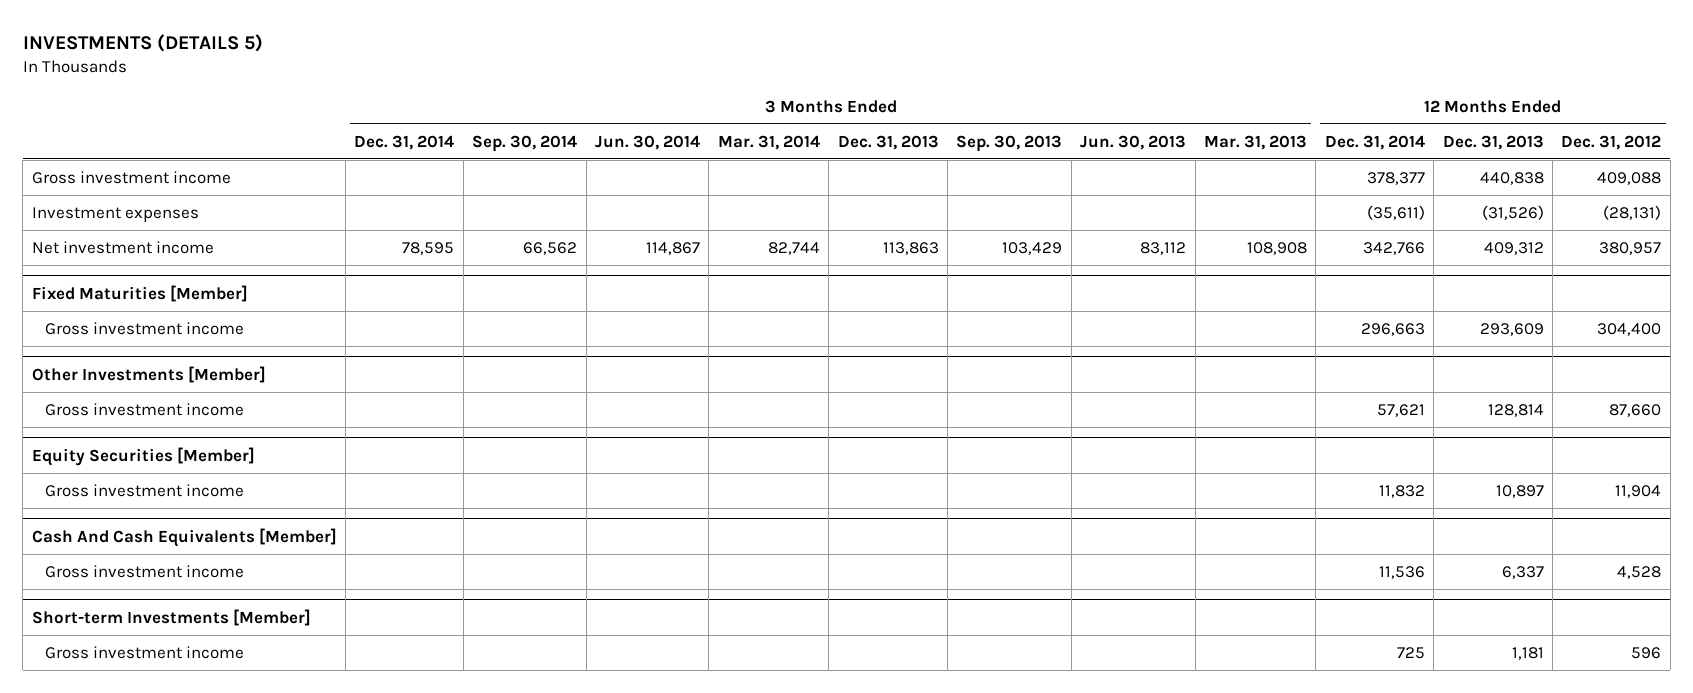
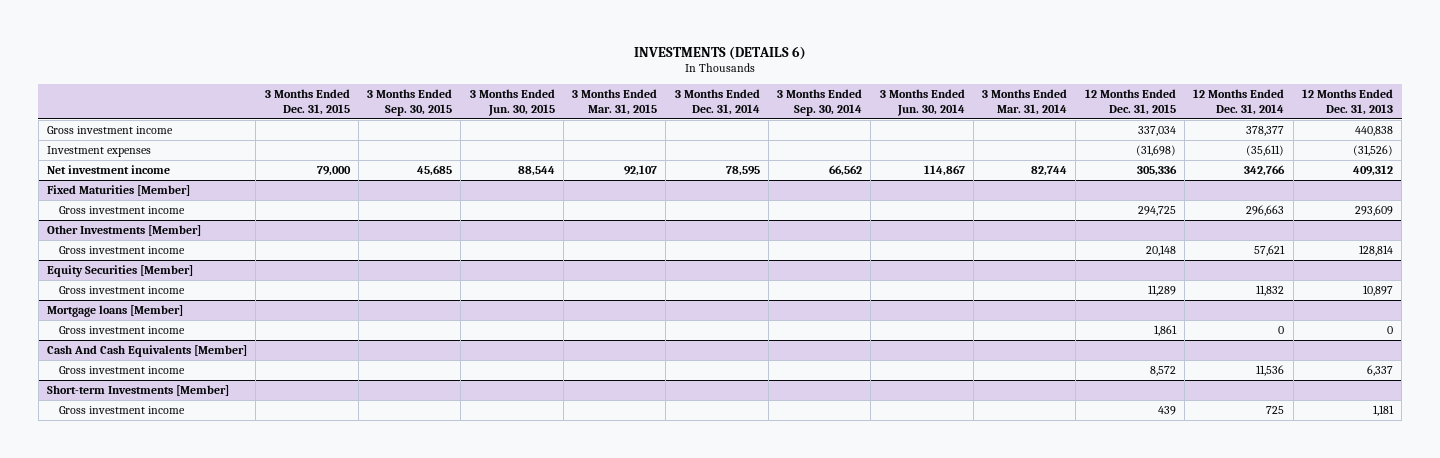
[22,34,263,53] INVESTMENTS (DETAILS 5) -> [633,45,806,60] INVESTMENTS (DETAILS 6)
[837,134,939,150] Dec. 31, 2013 -> none
[956,134,1063,152] Sep. 30, 2013 -> none
[1080,134,1187,150] Jun. 30, 2013 -> none
[1204,134,1308,150] Mar. 31, 2013 -> none
[1561,134,1662,150] Dec. 31, 2012 -> none
none -> [264,89,350,116] 3 Months Ended Dec. 31, 2015
none -> [367,89,453,117] 3 Months Ended Sep. 30, 2015
none -> [469,89,555,117] 3 Months Ended Jun. 30, 2015
none -> [572,89,658,116] 3 Months Ended Mar. 31, 2015
none -> [1084,89,1176,116] 12 Months Ended Dec. 31, 2015
none -> [47,304,184,317] Mortgage loans [Member]
none -> [58,325,185,334] Gross investment income

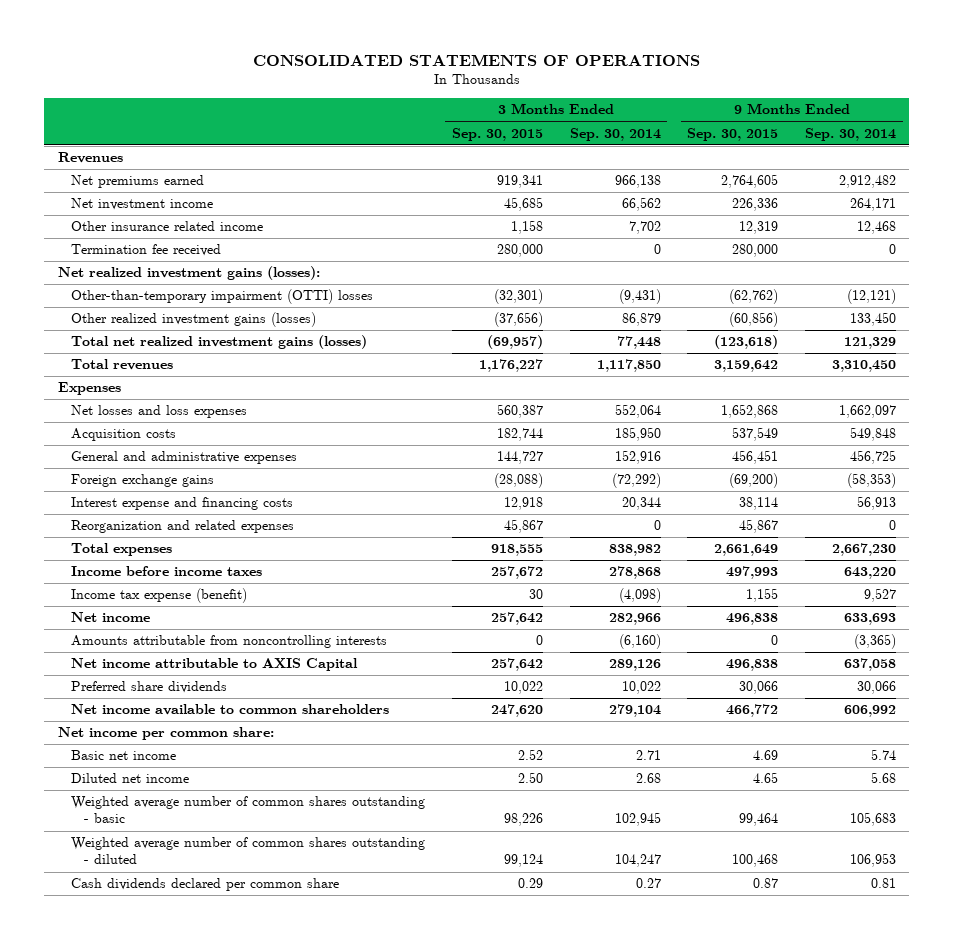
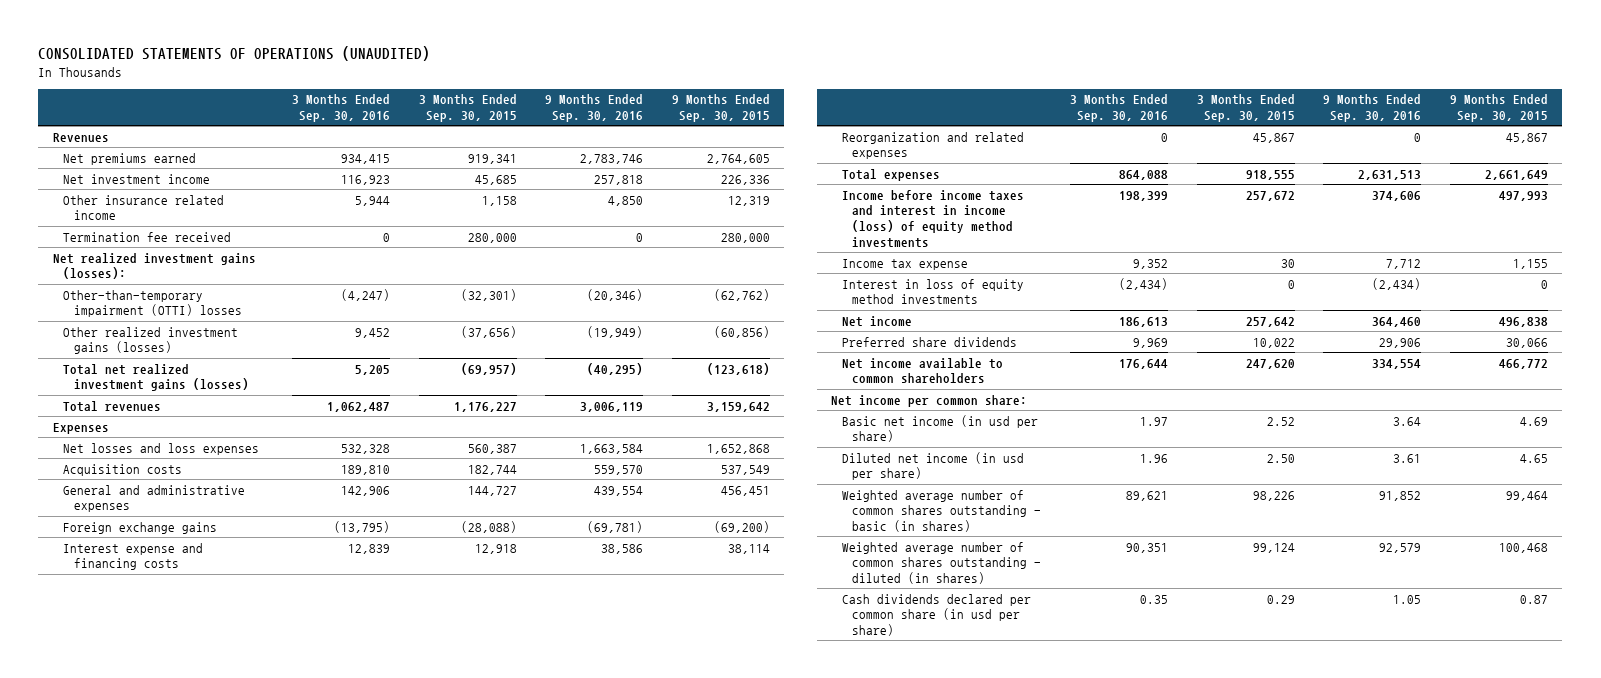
[252,53,700,66] CONSOLIDATED STATEMENTS OF OPERATIONS -> [38,46,431,62] CONSOLIDATED STATEMENTS OF OPERATIONS (UNAUDITED)
[569,127,661,141] Sep. 30, 2014 -> none
[804,127,896,141] Sep. 30, 2014 -> none
none -> [291,94,390,123] 3 Months Ended Sep. 30, 2016
none -> [545,94,644,123] 9 Months Ended Sep. 30, 2016
[71,566,263,577] Income before income taxes -> [841,189,1024,248] Income before income taxes and interest in income (loss) of equity method investments
[71,588,248,604] Income tax expense (benefit) -> [841,258,968,270] Income tax expense
none -> [841,278,1024,305] Interest in loss of equity method investments
[71,635,388,649] Amounts attributable from noncontrolling interests -> none
[71,658,359,672] Net income attributable to AXIS Capital -> none
[71,750,177,761] Basic net income -> [841,414,1038,443] Basic net income (in usd per share)
[71,773,190,784] Diluted net income -> [841,451,1024,481] Diluted net income (in usd per share)
[71,796,426,824] Weighted average number of common shares outstanding - basic -> [841,489,1042,532] Weighted average number of common shares outstanding - basic (in shares)
[71,837,426,865] Weighted average number of common shares outstanding - diluted -> [841,541,1042,584] Weighted average number of common shares outstanding - diluted (in shares)
[71,878,340,892] Cash dividends declared per common share -> [841,593,1031,636] Cash dividends declared per common share (in usd per share)

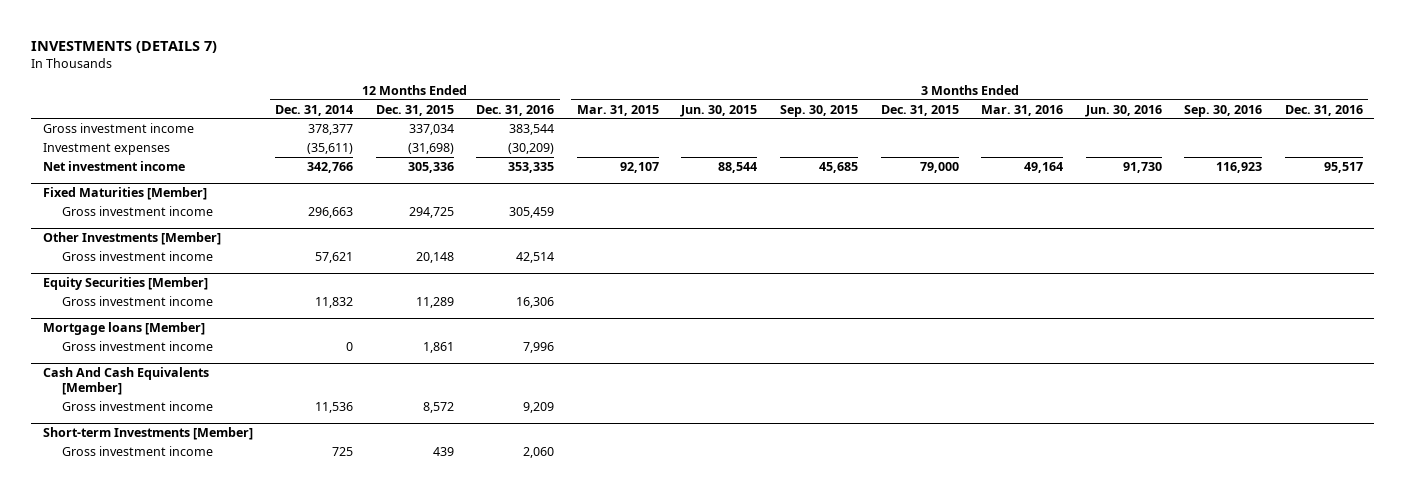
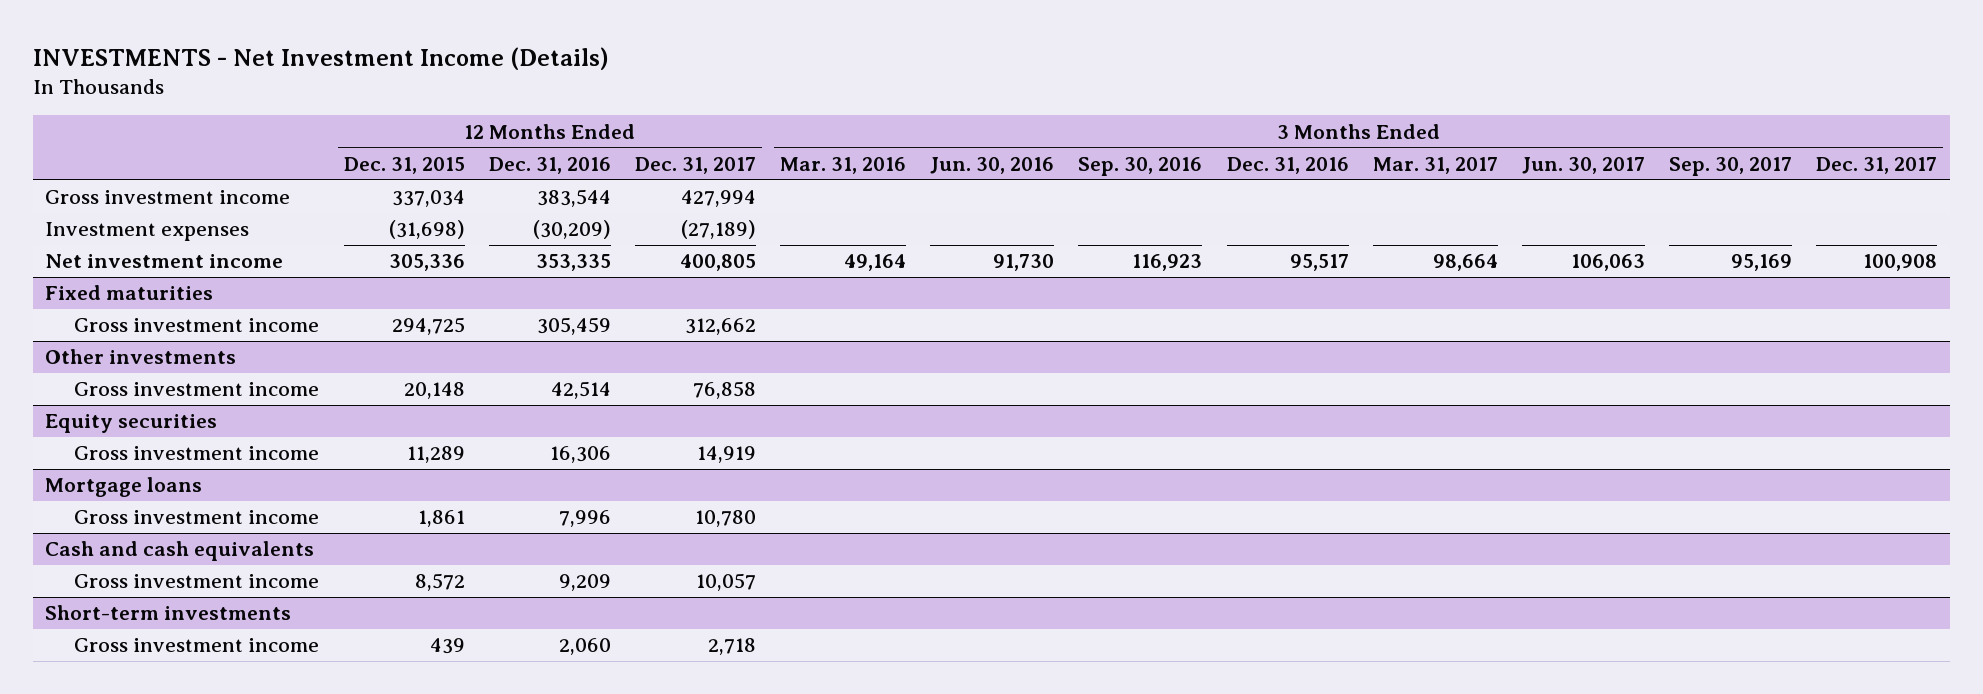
[31,40,218,53] INVESTMENTS (DETAILS 7) -> [33,46,610,70] INVESTMENTS - Net Investment Income (Details)
[275,104,354,116] Dec. 31, 2014 -> none
[576,104,659,116] Mar. 31, 2015 -> none
[680,104,758,117] Jun. 30, 2015 -> none
[779,104,858,117] Sep. 30, 2015 -> none
[880,104,959,116] Dec. 31, 2015 -> none
none -> [634,156,756,174] Dec. 31, 2017
none -> [1372,156,1498,174] Mar. 31, 2017
none -> [1522,156,1646,174] Jun. 30, 2017
none -> [1669,156,1793,176] Sep. 30, 2017
none -> [1816,156,1938,174] Dec. 31, 2017
[42,187,207,201] Fixed Maturities [Member] -> [45,285,214,301] Fixed maturities
[42,232,221,246] Other Investments [Member] -> [45,349,237,365] Other investments
[42,277,208,291] Equity Securities [Member] -> [45,414,218,434] Equity securities
[42,322,205,336] Mortgage loans [Member] -> [45,477,203,498] Mortgage loans
[42,367,209,396] Cash And Cash Equivalents [Member] -> [45,541,315,562] Cash and cash equivalents
[42,427,253,441] Short-term Investments [Member] -> [45,605,292,621] Short-term investments

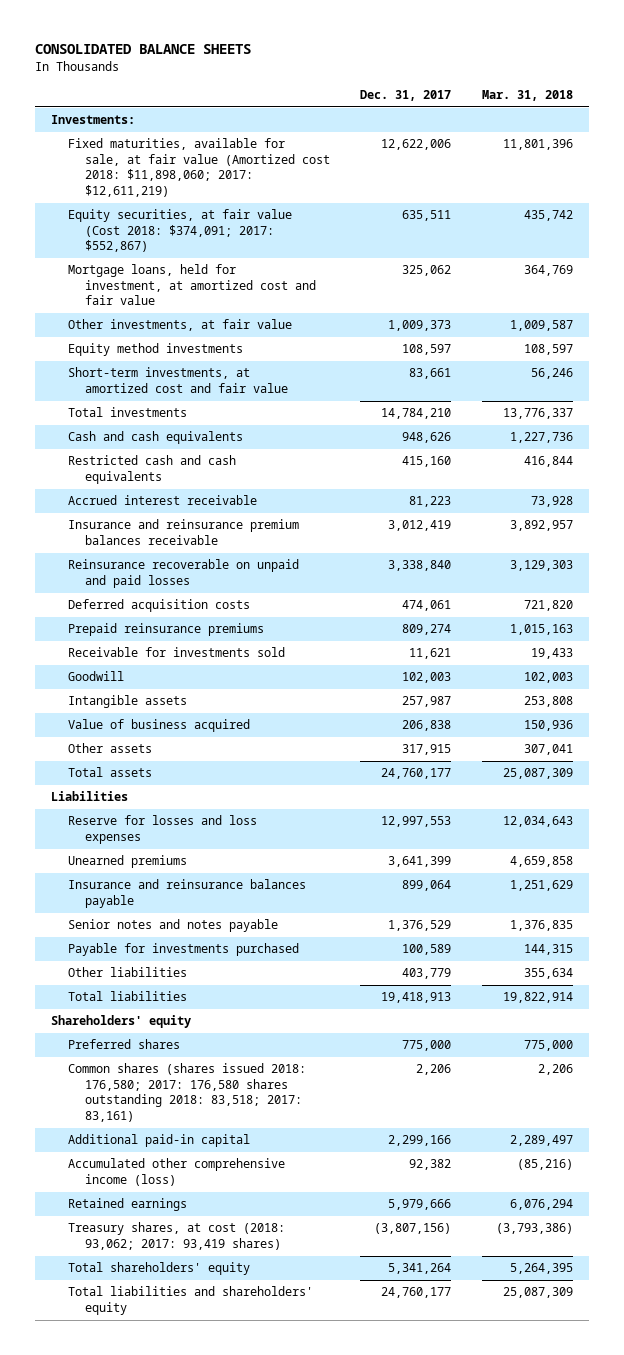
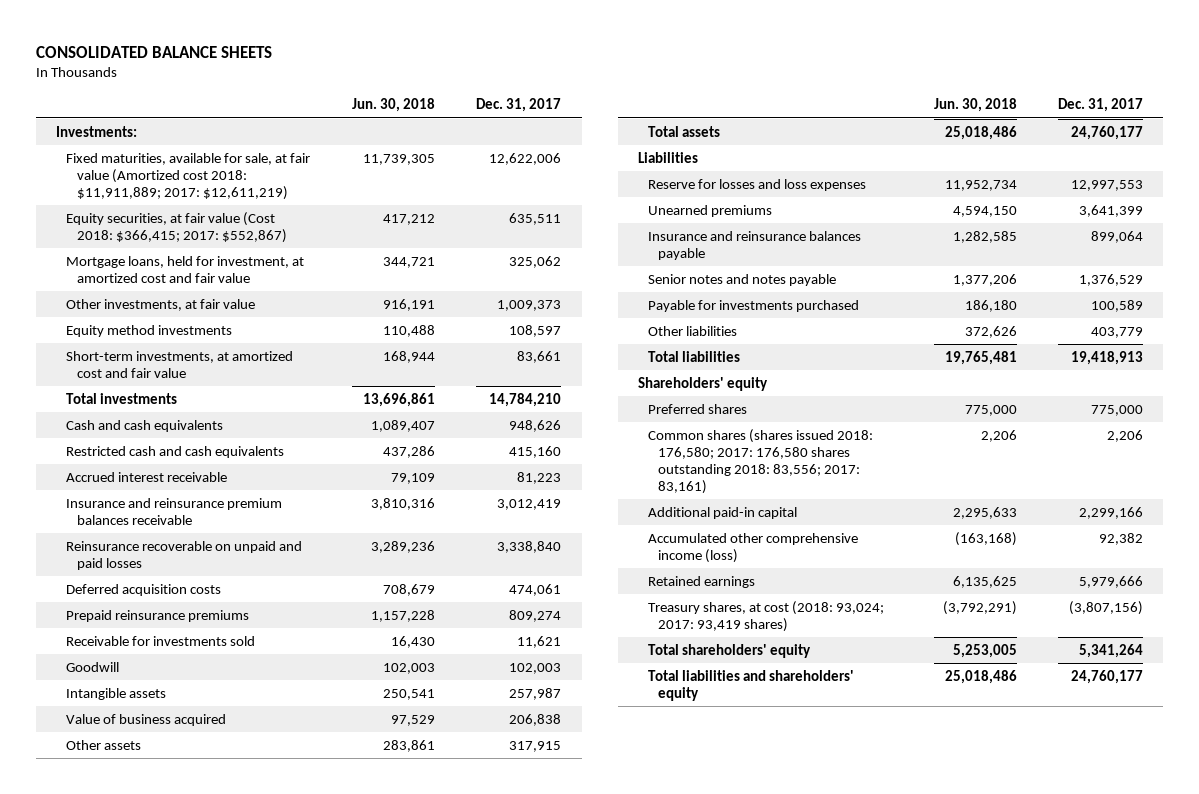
[482,90,574,102] Mar. 31, 2018 -> none
none -> [351,98,435,113] Jun. 30, 2018
[67,138,330,197] Fixed maturities, available for sale, at fair value (Amortized cost 2018: $11,898,060; 2017: $12,611,219) -> [66,152,311,200] Fixed maturities, available for sale, at fair value (Amortized cost 2018: $11,911,889; 2017: $12,611,219)
[67,209,292,253] Equity securities, at fair value (Cost 2018: $374,091; 2017: $552,867) -> [66,211,287,243] Equity securities, at fair value (Cost 2018: $366,415; 2017: $552,867)
[67,1063,306,1122] Common shares (shares issued 2018: 176,580; 2017: 176,580 shares outstanding 2018: 83,518; 2017: 83,161) -> [648,428,874,494] Common shares (shares issued 2018: 176,580; 2017: 176,580 shares outstanding 2018: 83,556; 2017: 83,161)
[67,1222,285,1250] Treasury shares, at cost (2018: 93,062; 2017: 93,419 shares) -> [648,600,885,632] Treasury shares, at cost (2018: 93,024; 2017: 93,419 shares)

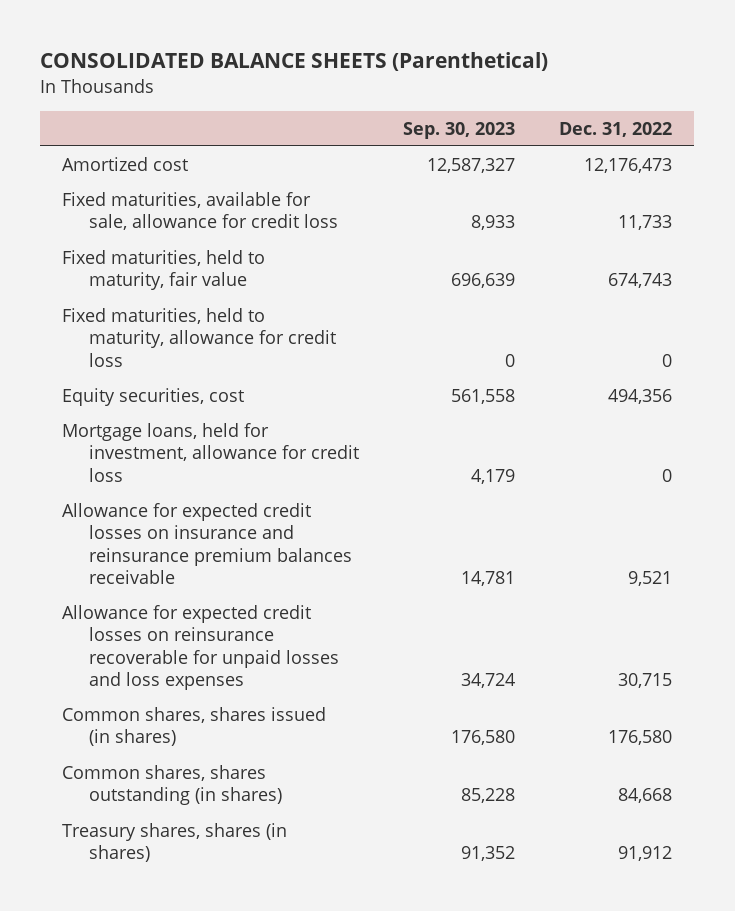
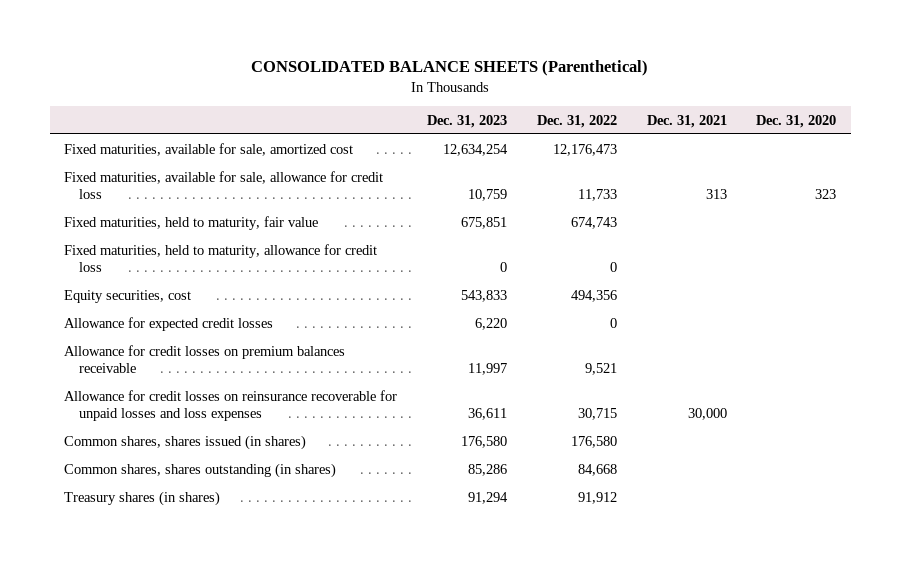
[403,121,516,139] Sep. 30, 2023 -> none
none -> [427,114,508,128] Dec. 31, 2023
none -> [646,114,727,128] Dec. 31, 2021
none -> [756,114,837,128] Dec. 31, 2020
[62,156,189,171] Amortized cost -> [64,142,354,156] Fixed maturities, available for sale, amortized cost
[62,422,359,482] Mortgage loans, held for investment, allowance for credit loss -> [64,316,274,331] Allowance for expected credit losses
[62,502,352,585] Allowance for expected credit losses on insurance and reinsurance premium balances receivable -> [64,344,346,374] Allowance for credit losses on premium balances receivable
[62,604,339,691] Allowance for expected credit losses on reinsurance recoverable for unpaid losses and loss expenses -> [64,389,398,422] Allowance for credit losses on reinsurance recoverable for unpaid losses and loss expenses
[62,822,288,863] Treasury shares, shares (in shares) -> [64,490,221,506] Treasury shares (in shares)

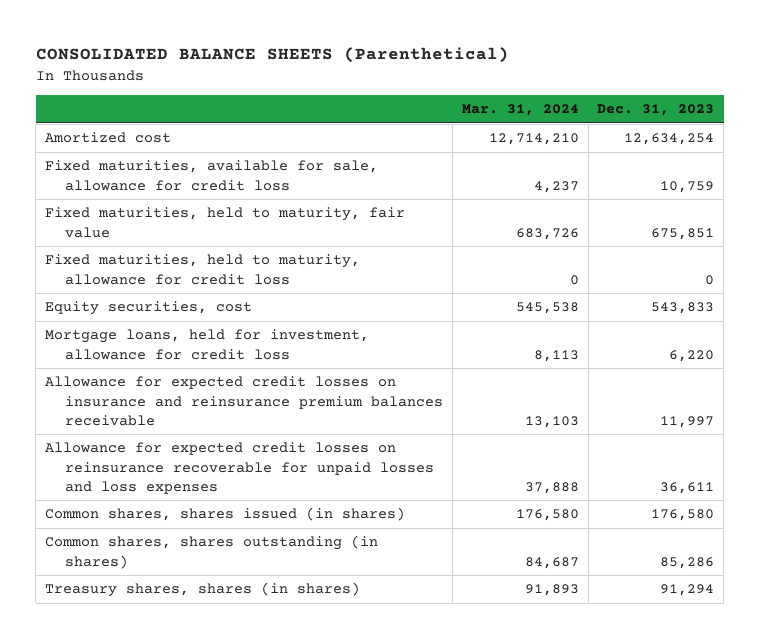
[536,114,617,128] Dec. 31, 2022 -> none
[646,114,727,128] Dec. 31, 2021 -> none
[756,114,837,128] Dec. 31, 2020 -> none
none -> [461,104,579,117] Mar. 31, 2024
[64,142,354,156] Fixed maturities, available for sale, amortized cost -> [44,132,171,144] Amortized cost
[64,316,274,331] Allowance for expected credit losses -> [44,329,369,360] Mortgage loans, held for investment, allowance for credit loss
[64,344,346,374] Allowance for credit losses on premium balances receivable -> [44,376,443,426] Allowance for expected credit losses on insurance and reinsurance premium balances receivable
[64,389,398,422] Allowance for credit losses on reinsurance recoverable for unpaid losses and loss expenses -> [44,442,434,494] Allowance for expected credit losses on reinsurance recoverable for unpaid losses and loss expenses
[64,490,221,506] Treasury shares (in shares) -> [44,582,360,598] Treasury shares, shares (in shares)

